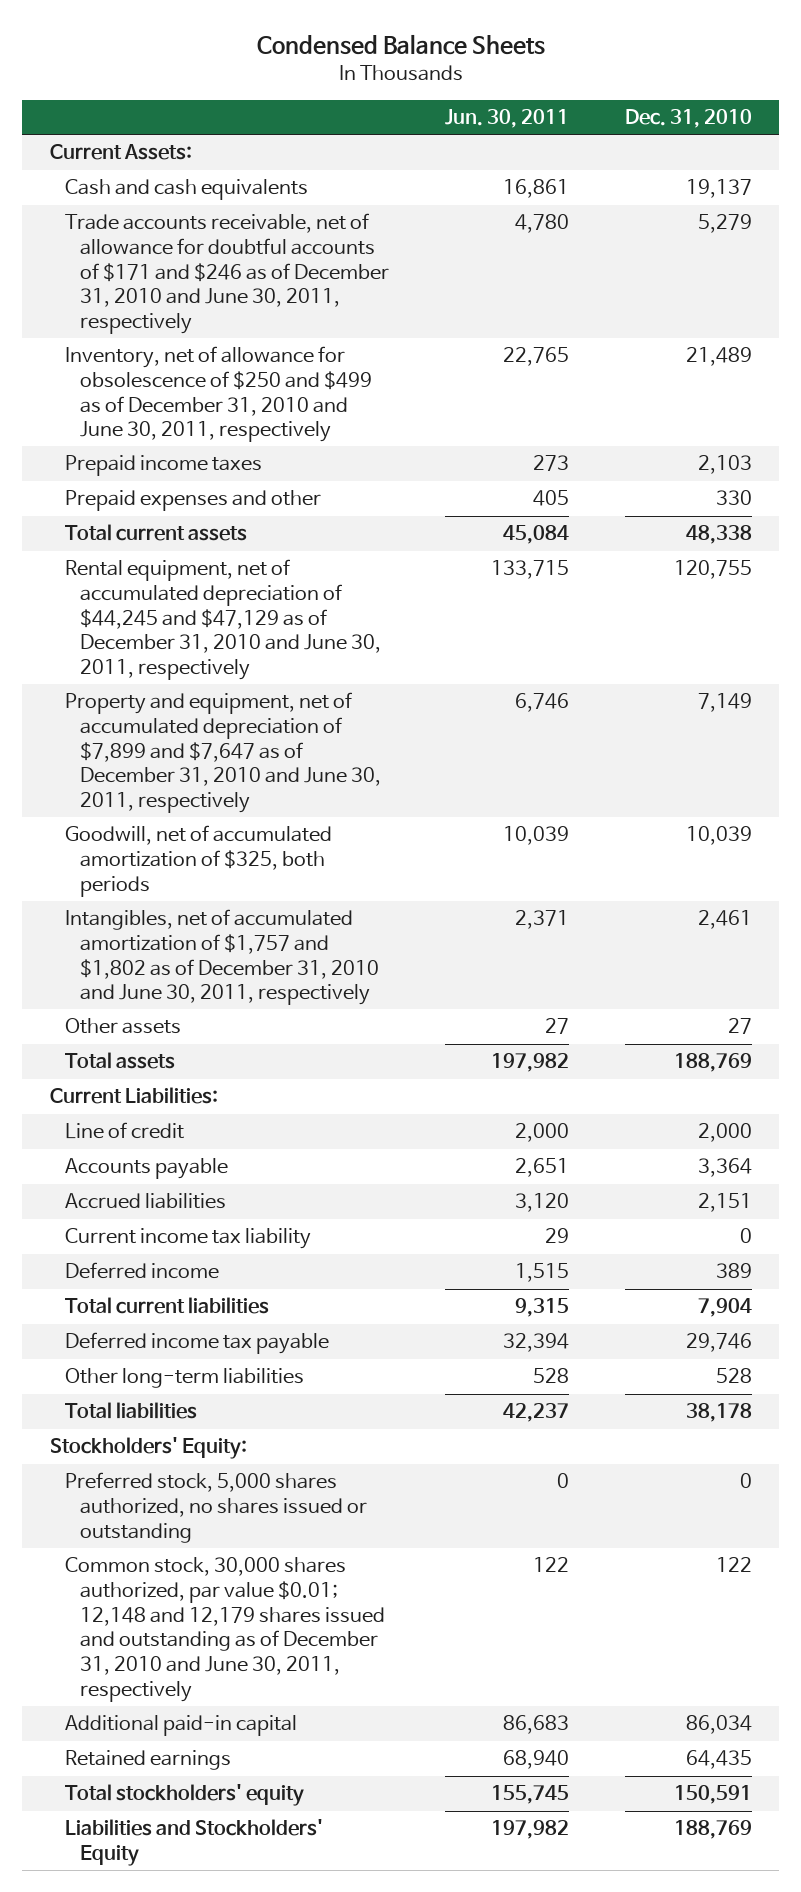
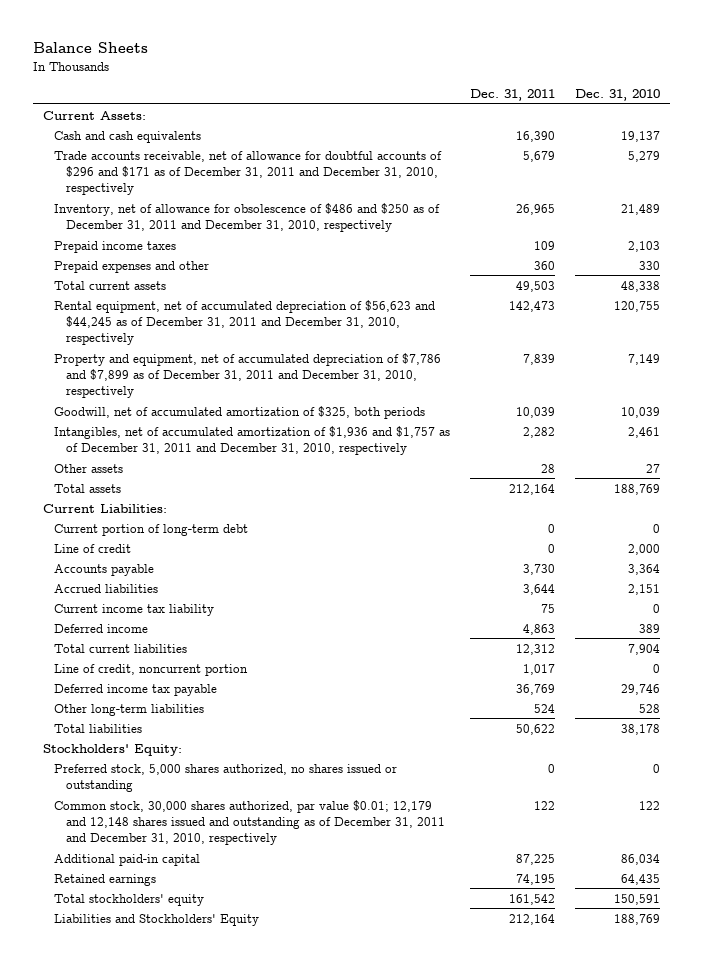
[256,33,545,55] Condensed Balance Sheets -> [33,42,149,54] Balance Sheets
[444,109,569,129] Jun. 30, 2011 -> none
none -> [469,89,555,102] Dec. 31, 2011
[64,213,389,334] Trade accounts receivable, net of allowance for doubtful accounts of $171 and $246 as of December 31, 2010 and June 30, 2011, respectively -> [54,150,443,195] Trade accounts receivable, net of allowance for doubtful accounts of $296 and $171 as of December 31, 2011 and December 31, 2010, respectively
[64,346,372,443] Inventory, net of allowance for obsolescence of $250 and $499 as of December 31, 2010 and June 30, 2011, respectively -> [54,202,441,232] Inventory, net of allowance for obsolescence of $486 and $250 as of December 31, 2011 and December 31, 2010, respectively
[64,559,381,680] Rental equipment, net of accumulated depreciation of $44,245 and $47,129 as of December 31, 2010 and June 30, 2011, respectively -> [54,299,436,345] Rental equipment, net of accumulated depreciation of $56,623 and $44,245 as of December 31, 2011 and December 31, 2010, respectively
[64,692,381,813] Property and equipment, net of accumulated depreciation of $7,899 and $7,647 as of December 31, 2010 and June 30, 2011, respectively -> [54,352,442,398] Property and equipment, net of accumulated depreciation of $7,786 and $7,899 as of December 31, 2011 and December 31, 2010, respectively
[64,909,379,1006] Intangibles, net of accumulated amortization of $1,757 and $1,802 as of December 31, 2010 and June 30, 2011, respectively -> [54,425,451,455] Intangibles, net of accumulated amortization of $1,936 and $1,757 as of December 31, 2011 and December 31, 2010, respectively
none -> [54,523,249,536] Current portion of long-term debt
none -> [54,663,249,676] Line of credit, noncurrent portion
[64,1557,385,1702] Common stock, 30,000 shares authorized, par value $0.01; 12,148 and 12,179 shares issued and outstanding as of December 31, 2010 and June 30, 2011, respectively -> [54,799,445,845] Common stock, 30,000 shares authorized, par value $0.01; 12,179 and 12,148 shares issued and outstanding as of December 31, 2011 and December 31, 2010, respectively

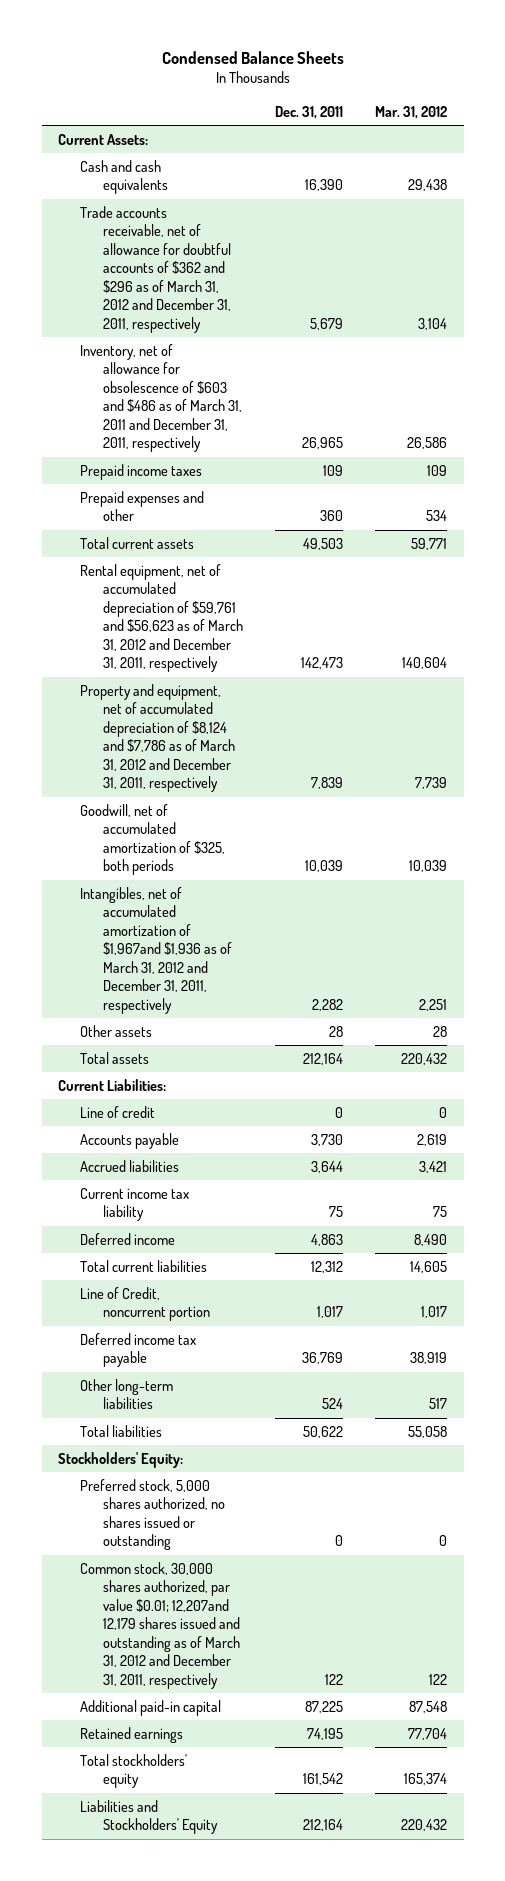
[33,42,149,54] Balance Sheets -> [161,51,344,65] Condensed Balance Sheets
[574,89,660,102] Dec. 31, 2010 -> none
none -> [375,105,448,119] Mar. 31, 2012
[54,150,443,195] Trade accounts receivable, net of allowance for doubtful accounts of $296 and $171 as of December 31, 2011 and December 31, 2010, respectively -> [80,205,232,333] Trade accounts receivable, net of allowance for doubtful accounts of $362 and $296 as of March 31, 2012 and December 31, 2011, respectively
[54,202,441,232] Inventory, net of allowance for obsolescence of $486 and $250 as of December 31, 2011 and December 31, 2010, respectively -> [80,343,243,453] Inventory, net of allowance for obsolescence of $603 and $486 as of March 31, 2011 and December 31, 2011, respectively
[54,299,436,345] Rental equipment, net of accumulated depreciation of $56,623 and $44,245 as of December 31, 2011 and December 31, 2010, respectively -> [80,563,244,673] Rental equipment, net of accumulated depreciation of $59,761 and $56,623 as of March 31, 2012 and December 31, 2011, respectively
[54,352,442,398] Property and equipment, net of accumulated depreciation of $7,786 and $7,899 as of December 31, 2011 and December 31, 2010, respectively -> [80,683,236,793] Property and equipment, net of accumulated depreciation of $8,124 and $7,786 as of March 31, 2012 and December 31, 2011, respectively
[54,425,451,455] Intangibles, net of accumulated amortization of $1,936 and $1,757 as of December 31, 2011 and December 31, 2010, respectively -> [80,886,233,1014] Intangibles, net of accumulated amortization of $1,967and $1,936 as of March 31, 2012 and December 31, 2011, respectively
[54,523,249,536] Current portion of long-term debt -> none
[54,663,249,676] Line of credit, noncurrent portion -> [80,1286,211,1322] Line of Credit, noncurrent portion
[54,799,445,845] Common stock, 30,000 shares authorized, par value $0.01; 12,179 and 12,148 shares issued and outstanding as of December 31, 2011 and December 31, 2010, respectively -> [80,1561,241,1689] Common stock, 30,000 shares authorized, par value $0.01; 12,207and 12,179 shares issued and outstanding as of March 31, 2012 and December 31, 2011, respectively

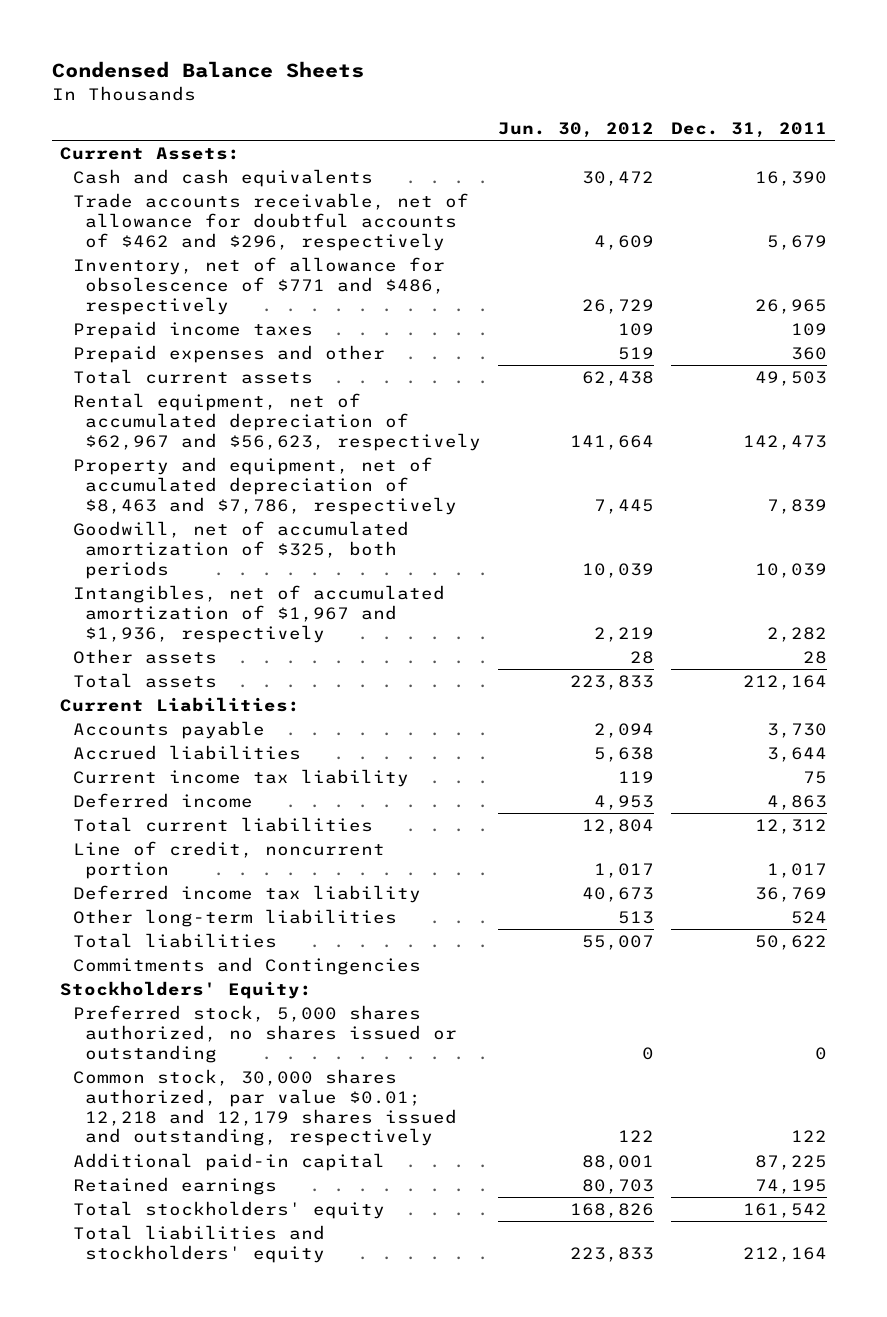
[375,105,448,119] Mar. 31, 2012 -> none
none -> [497,121,654,138] Jun. 30, 2012
[80,205,232,333] Trade accounts receivable, net of allowance for doubtful accounts of $362 and $296 as of March 31, 2012 and December 31, 2011, respectively -> [72,192,469,251] Trade accounts receivable, net of allowance for doubtful accounts of $462 and $296, respectively
[80,343,243,453] Inventory, net of allowance for obsolescence of $603 and $486 as of March 31, 2011 and December 31, 2011, respectively -> [72,256,445,315] Inventory, net of allowance for obsolescence of $771 and $486, respectively
[80,563,244,673] Rental equipment, net of accumulated depreciation of $59,761 and $56,623 as of March 31, 2012 and December 31, 2011, respectively -> [72,392,481,451] Rental equipment, net of accumulated depreciation of $62,967 and $56,623, respectively
[80,683,236,793] Property and equipment, net of accumulated depreciation of $8,124 and $7,786 as of March 31, 2012 and December 31, 2011, respectively -> [72,456,457,515] Property and equipment, net of accumulated depreciation of $8,463 and $7,786, respectively
[80,886,233,1014] Intangibles, net of accumulated amortization of $1,967and $1,936 as of March 31, 2012 and December 31, 2011, respectively -> [72,584,445,643] Intangibles, net of accumulated amortization of $1,967 and $1,936, respectively
[80,1105,156,1118] Line of credit -> none
[80,1286,211,1322] Line of Credit, noncurrent portion -> [72,840,385,879] Line of credit, noncurrent portion
[80,1332,197,1368] Deferred income tax payable -> [72,884,421,903] Deferred income tax liability
none -> [72,956,421,975] Commitments and Contingencies
[80,1561,241,1689] Common stock, 30,000 shares authorized, par value $0.01; 12,207and 12,179 shares issued and outstanding as of March 31, 2012 and December 31, 2011, respectively -> [72,1068,457,1147] Common stock, 30,000 shares authorized, par value $0.01; 12,218 and 12,179 shares issued and outstanding, respectively
[80,1799,219,1835] Liabilities and Stockholders' Equity -> [72,1224,325,1263] Total liabilities and stockholders' equity

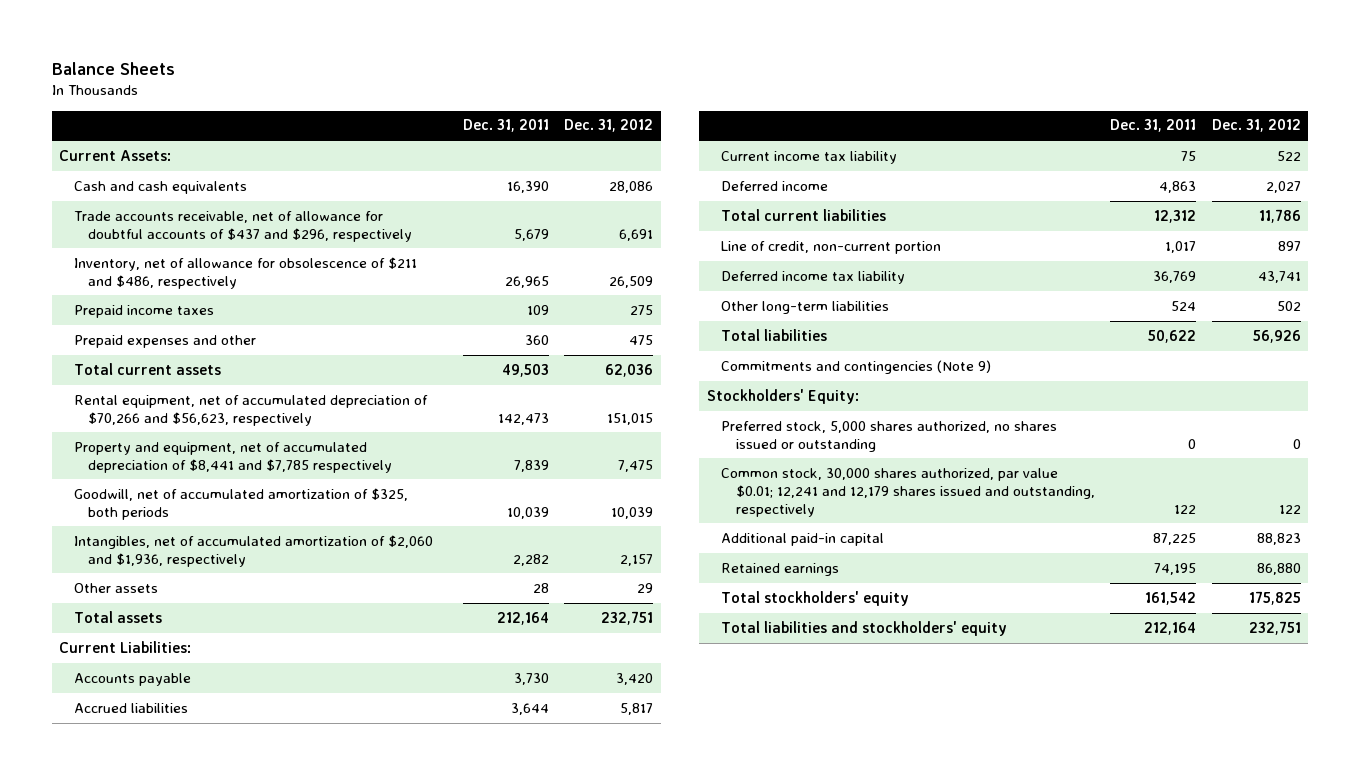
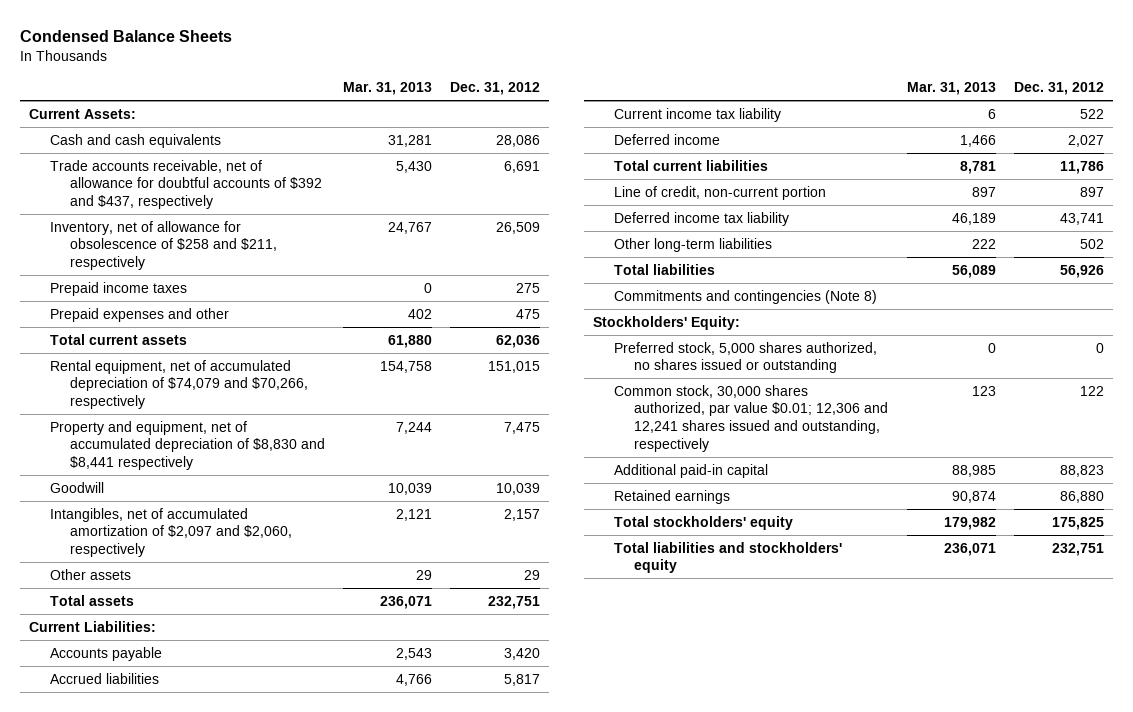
[51,62,175,76] Balance Sheets -> [20,30,233,43] Condensed Balance Sheets
[462,119,549,133] Dec. 31, 2011 -> none
none -> [343,82,433,96] Mar. 31, 2013
[73,210,413,242] Trade accounts receivable, net of allowance for doubtful accounts of $437 and $296, respectively -> [49,159,323,209] Trade accounts receivable, net of allowance for doubtful accounts of $392 and $437, respectively
[73,256,417,289] Inventory, net of allowance for obsolescence of $211 and $486, respectively -> [49,220,278,270] Inventory, net of allowance for obsolescence of $258 and $211, respectively
[73,394,428,426] Rental equipment, net of accumulated depreciation of $70,266 and $56,623, respectively -> [49,359,309,409] Rental equipment, net of accumulated depreciation of $74,079 and $70,266, respectively
[73,441,393,473] Property and equipment, net of accumulated depreciation of $8,441 and $7,785 respectively -> [49,420,326,470] Property and equipment, net of accumulated depreciation of $8,830 and $8,441 respectively
[73,487,408,520] Goodwill, net of accumulated amortization of $325, both periods -> [49,481,104,493] Goodwill
[73,534,433,567] Intangibles, net of accumulated amortization of $2,060 and $1,936, respectively -> [49,507,293,557] Intangibles, net of accumulated amortization of $2,097 and $2,060, respectively
[721,359,992,374] Commitments and contingencies (Note 9) -> [613,289,877,304] Commitments and contingencies (Note 8)
[721,467,1095,517] Common stock, 30,000 shares authorized, par value $0.01; 12,241 and 12,179 shares issued and outstanding, respectively -> [613,384,889,452] Common stock, 30,000 shares authorized, par value $0.01; 12,306 and 12,241 shares issued and outstanding, respectively

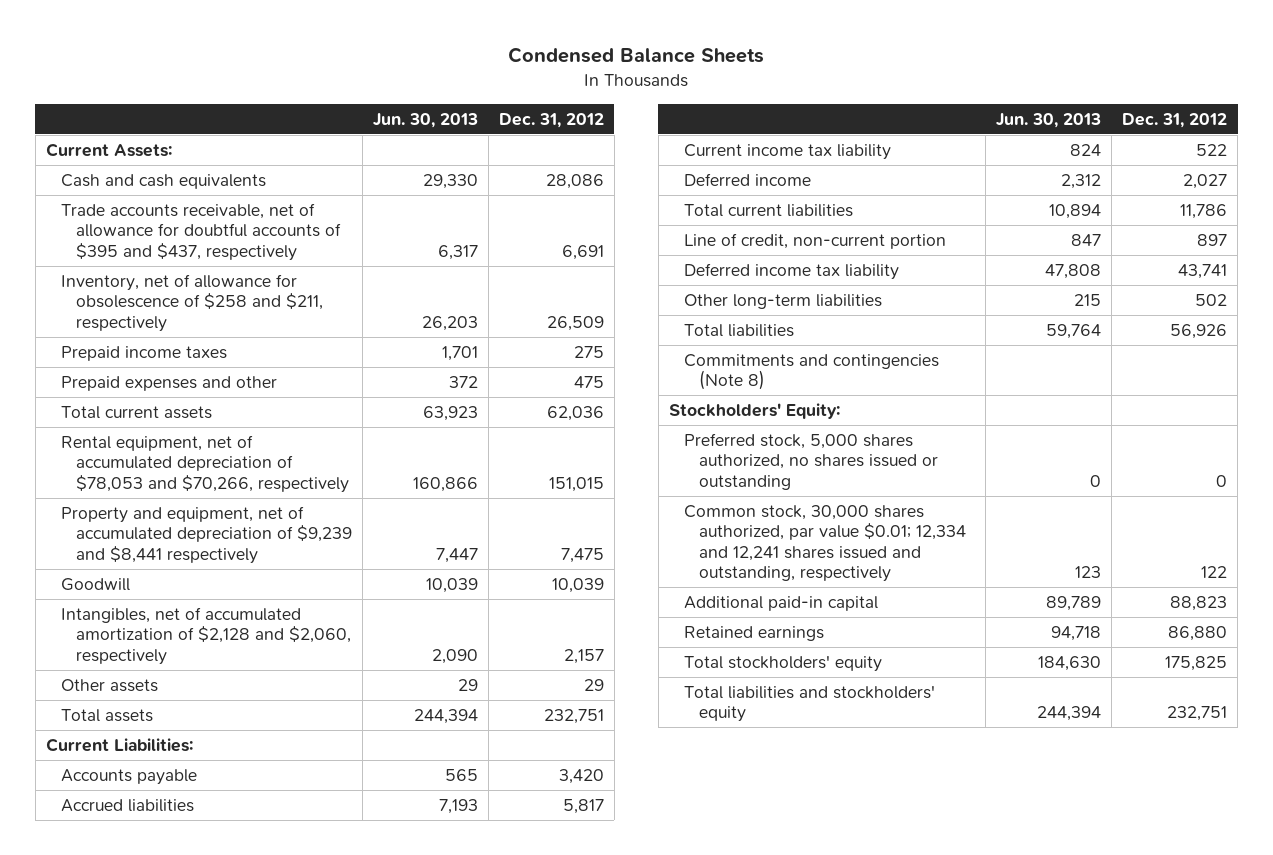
[343,82,433,96] Mar. 31, 2013 -> none
none -> [372,112,478,128] Jun. 30, 2013
[49,159,323,209] Trade accounts receivable, net of allowance for doubtful accounts of $392 and $437, respectively -> [60,202,341,261] Trade accounts receivable, net of allowance for doubtful accounts of $395 and $437, respectively
[49,359,309,409] Rental equipment, net of accumulated depreciation of $74,079 and $70,266, respectively -> [60,434,349,493] Rental equipment, net of accumulated depreciation of $78,053 and $70,266, respectively
[49,420,326,470] Property and equipment, net of accumulated depreciation of $8,830 and $8,441 respectively -> [60,505,352,564] Property and equipment, net of accumulated depreciation of $9,239 and $8,441 respectively
[49,507,293,557] Intangibles, net of accumulated amortization of $2,097 and $2,060, respectively -> [60,606,351,665] Intangibles, net of accumulated amortization of $2,128 and $2,060, respectively
[613,384,889,452] Common stock, 30,000 shares authorized, par value $0.01; 12,306 and 12,241 shares issued and outstanding, respectively -> [684,504,967,583] Common stock, 30,000 shares authorized, par value $0.01; 12,334 and 12,241 shares issued and outstanding, respectively

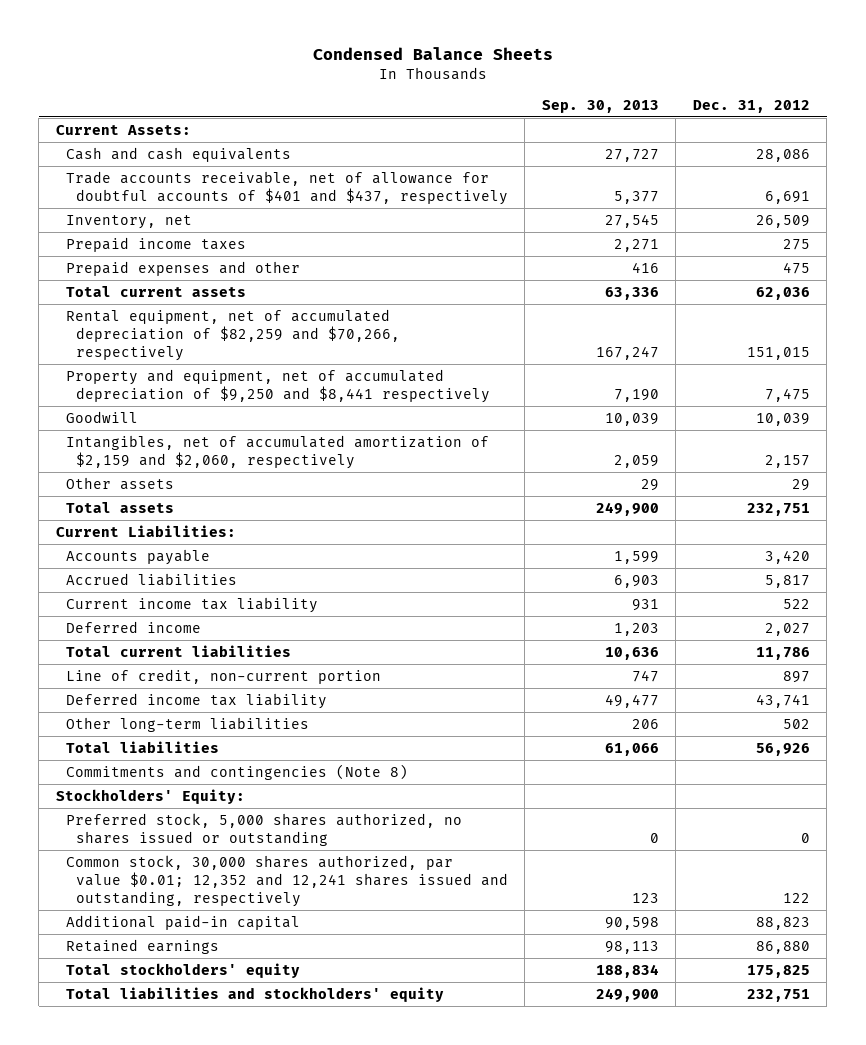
[372,112,478,128] Jun. 30, 2013 -> none
none -> [541,99,659,113] Sep. 30, 2013
[60,202,341,261] Trade accounts receivable, net of allowance for doubtful accounts of $395 and $437, respectively -> [65,170,508,205] Trade accounts receivable, net of allowance for doubtful accounts of $401 and $437, respectively
[60,273,323,332] Inventory, net of allowance for obsolescence of $258 and $211, respectively -> [65,214,192,229] Inventory, net
[60,434,349,493] Rental equipment, net of accumulated depreciation of $78,053 and $70,266, respectively -> [65,308,400,361] Rental equipment, net of accumulated depreciation of $82,259 and $70,266, respectively
[60,505,352,564] Property and equipment, net of accumulated depreciation of $9,239 and $8,441 respectively -> [65,368,490,403] Property and equipment, net of accumulated depreciation of $9,250 and $8,441 respectively
[60,606,351,665] Intangibles, net of accumulated amortization of $2,128 and $2,060, respectively -> [65,434,489,469] Intangibles, net of accumulated amortization of $2,159 and $2,060, respectively
[684,504,967,583] Common stock, 30,000 shares authorized, par value $0.01; 12,334 and 12,241 shares issued and outstanding, respectively -> [65,854,508,907] Common stock, 30,000 shares authorized, par value $0.01; 12,352 and 12,241 shares issued and outstanding, respectively

